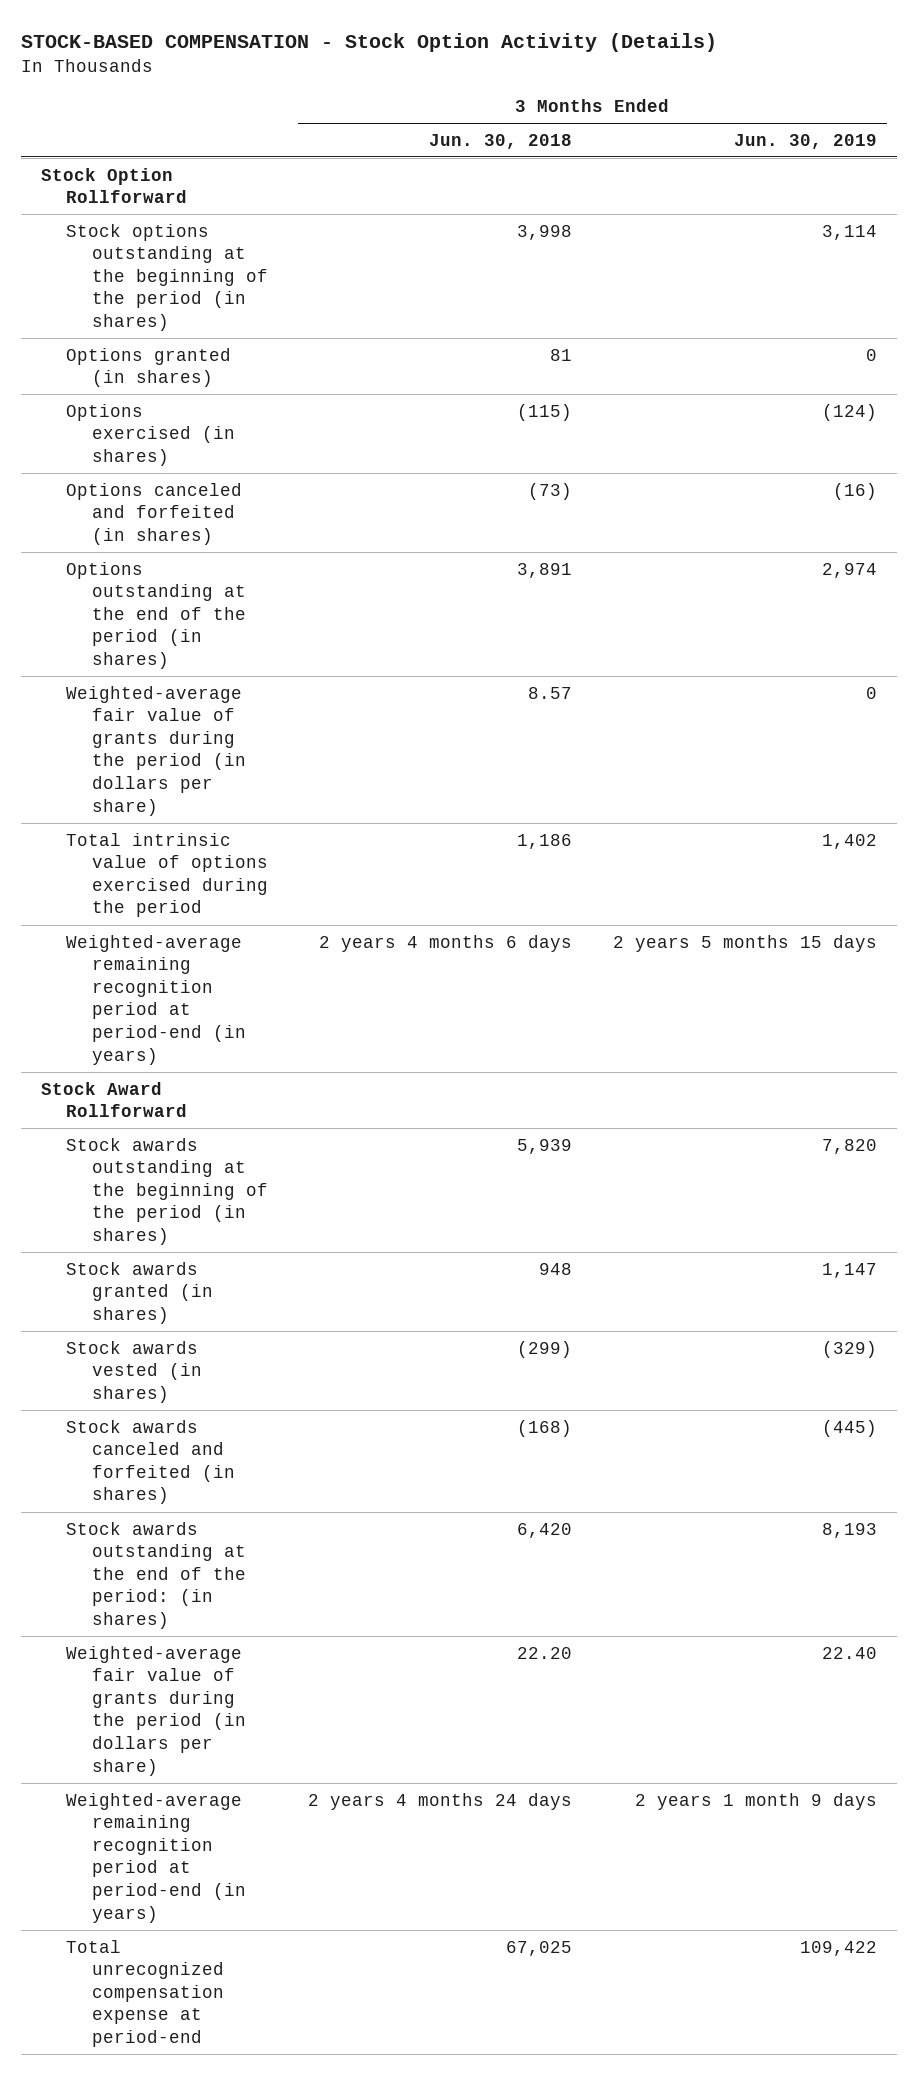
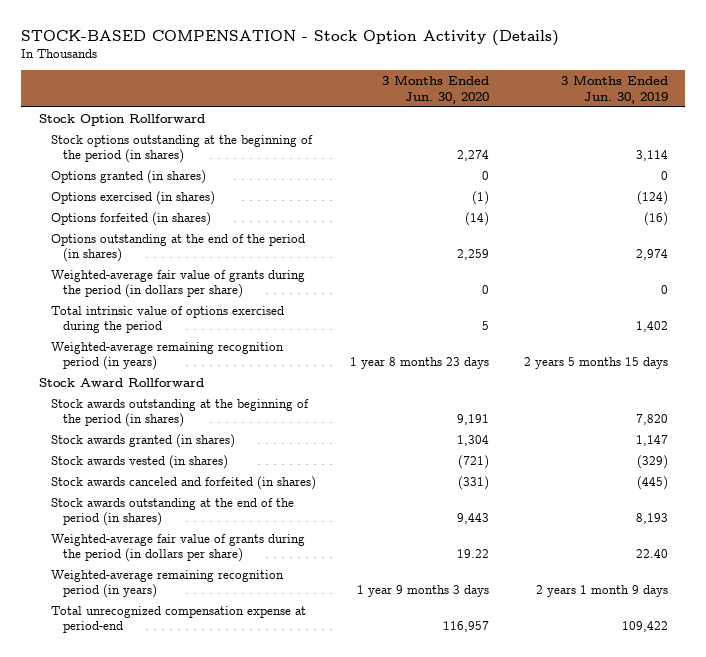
[429,133,573,149] Jun. 30, 2018 -> none
none -> [382,75,490,104] 3 Months Ended Jun. 30, 2020
[66,482,243,545] Options canceled and forfeited (in shares) -> [50,211,211,226] Options forfeited (in shares)
[66,934,247,1065] Weighted-average remaining recognition period at period-end (in years) -> [50,341,284,371] Weighted-average remaining recognition period (in years)
[66,1521,247,1630] Stock awards outstanding at the end of the period: (in shares) -> [50,497,294,527] Stock awards outstanding at the end of the period (in shares)
[66,1792,247,1923] Weighted-average remaining recognition period at period-end (in years) -> [50,569,284,599] Weighted-average remaining recognition period (in years)

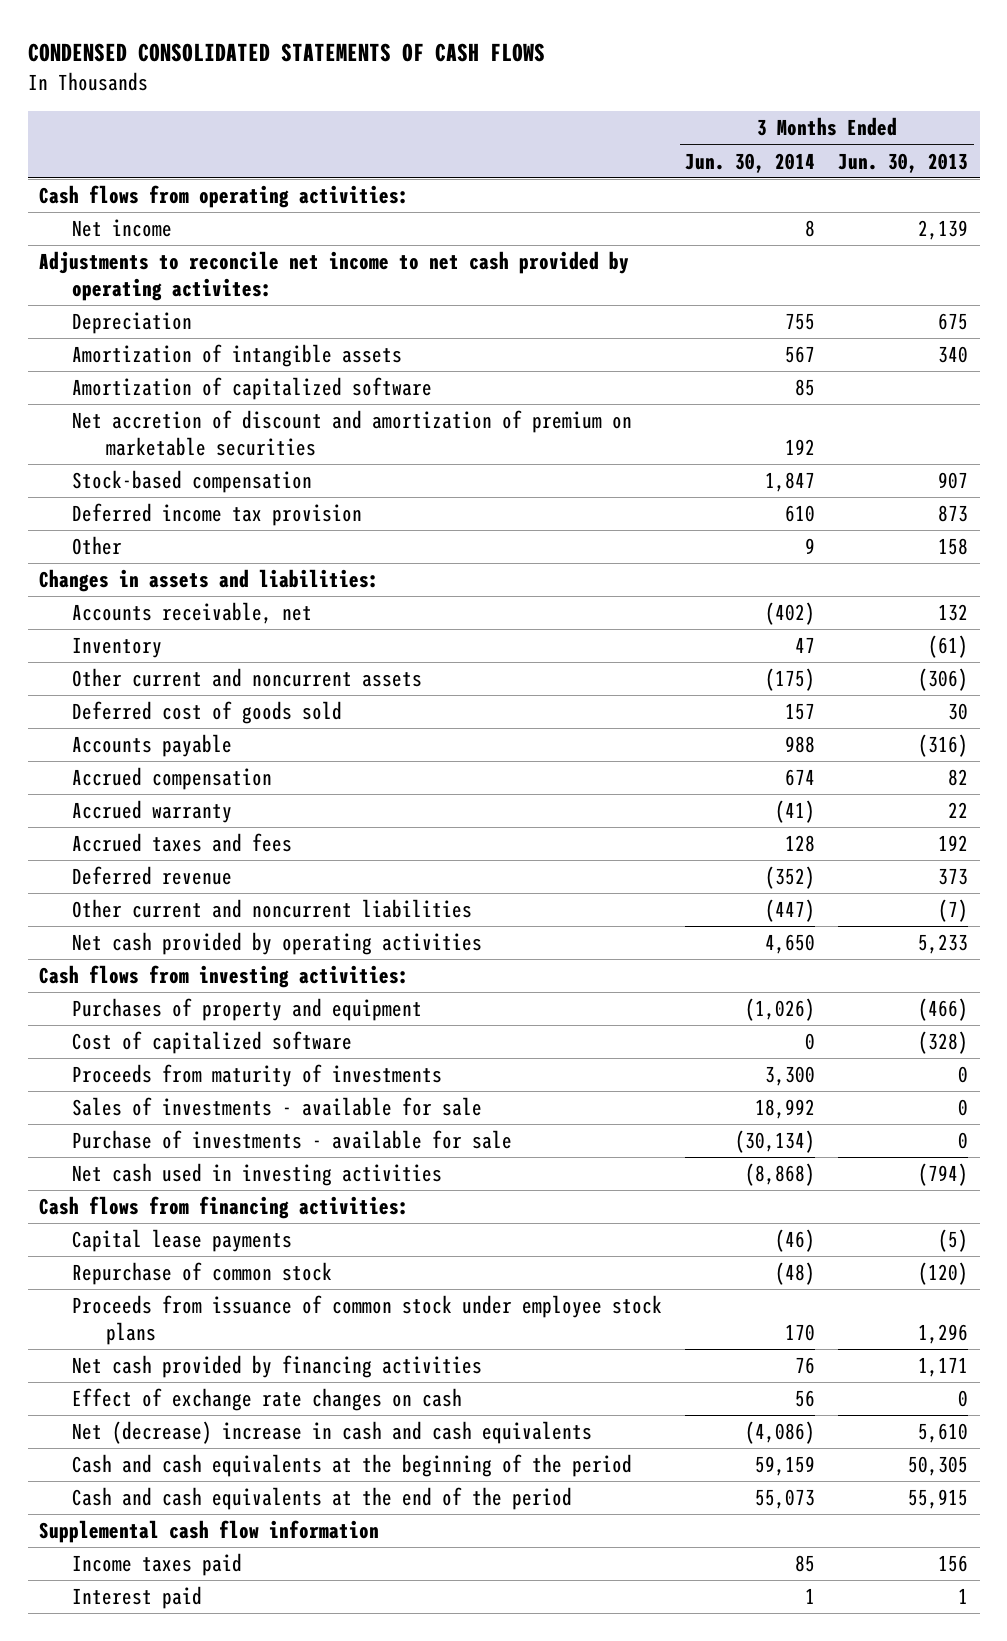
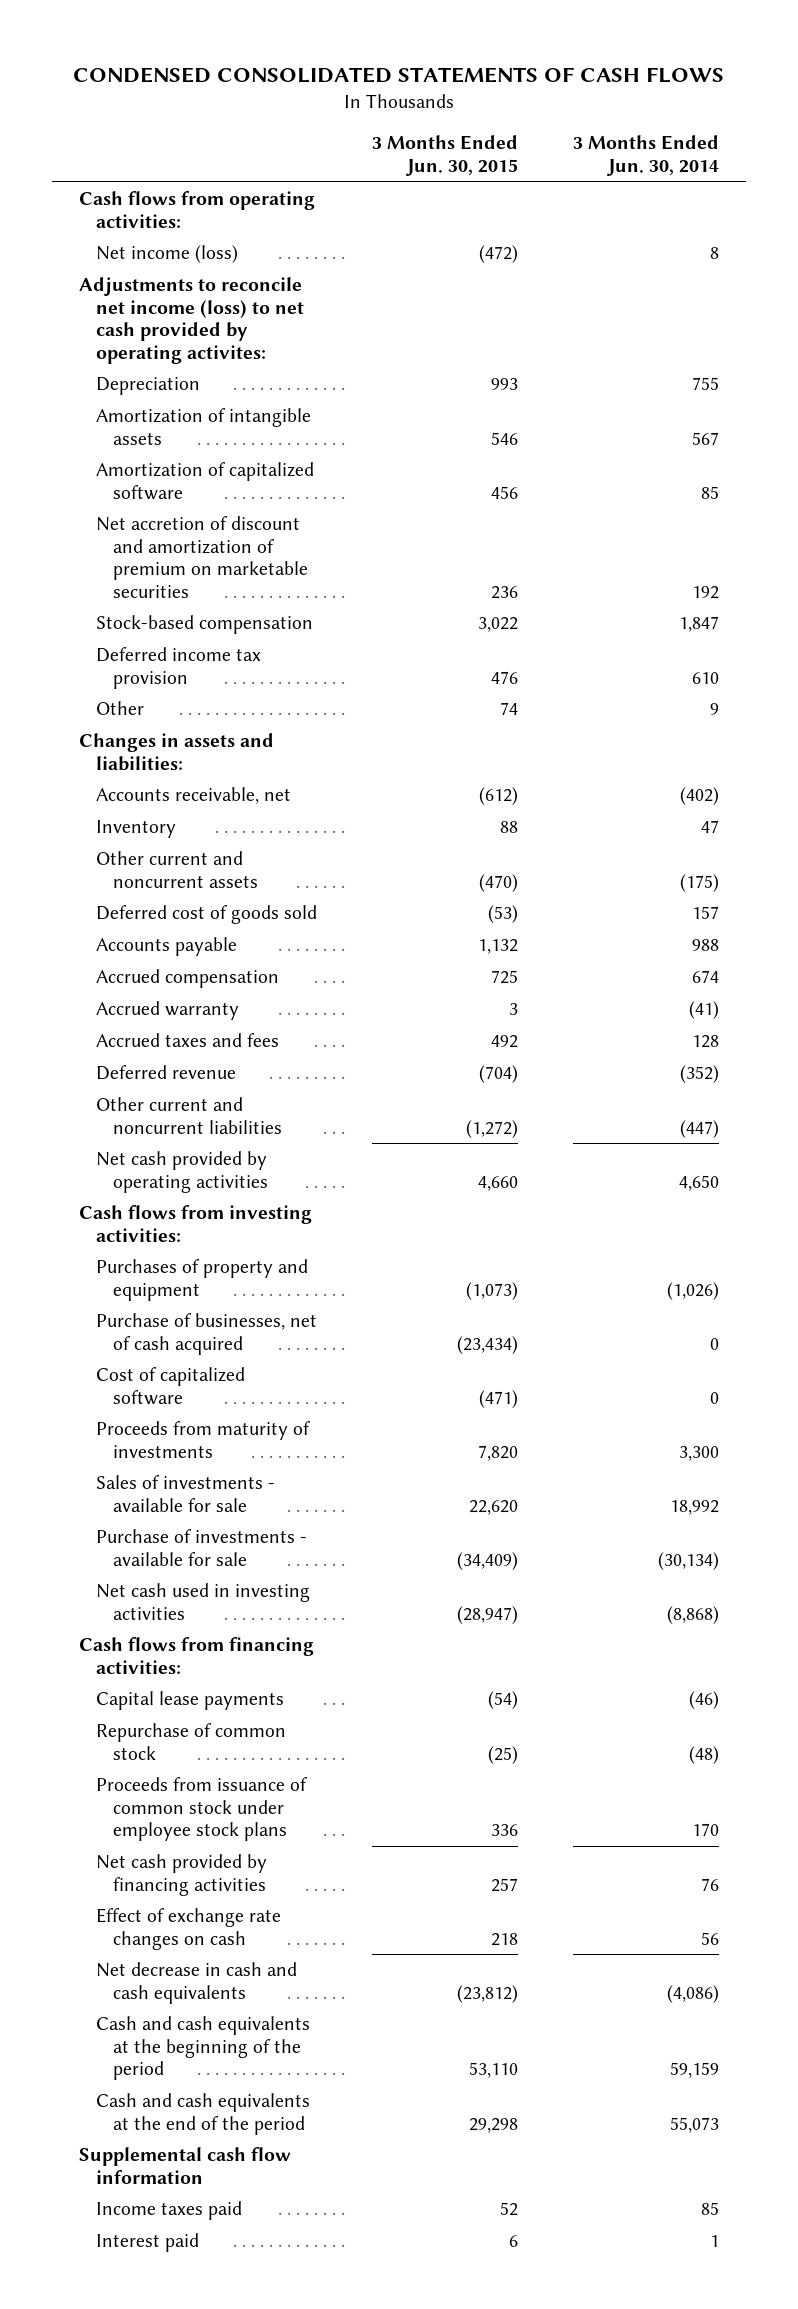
[838,152,969,173] Jun. 30, 2013 -> none
none -> [371,135,518,176] 3 Months Ended Jun. 30, 2015
[72,219,173,238] Net income -> [96,245,239,264] Net income (loss)
[39,251,630,302] Adjustments to reconcile net income to net cash provided by operating activites: -> [79,277,305,364] Adjustments to reconcile net income (loss) to net cash provided by operating activites:
none -> [96,1313,318,1355] Purchase of businesses, net of cash acquired
[72,1421,593,1445] Net (decrease) increase in cash and cash equivalents -> [96,1962,298,2004] Net decrease in cash and cash equivalents

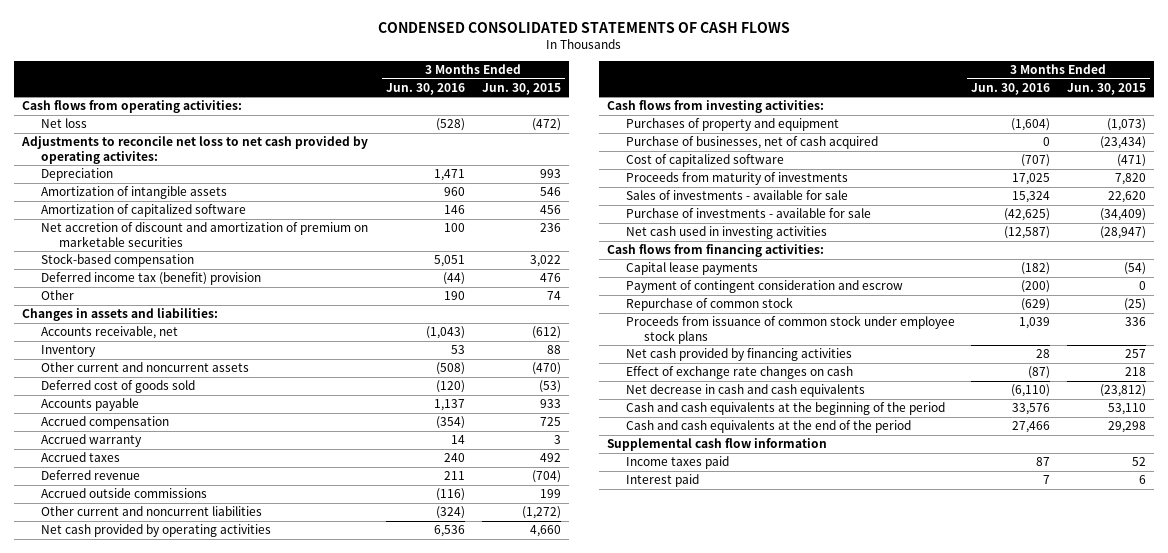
[572,135,719,176] 3 Months Ended Jun. 30, 2014 -> none
none -> [386,83,466,96] Jun. 30, 2016
[96,245,239,264] Net income (loss) -> [40,118,87,129] Net loss
[79,277,305,364] Adjustments to reconcile net income (loss) to net cash provided by operating activites: -> [21,136,369,164] Adjustments to reconcile net loss to net cash provided by operating activites:
[96,647,262,689] Deferred income tax provision -> [40,272,261,286] Deferred income tax (benefit) provision
[477,939,518,955] 1,132 -> [539,399,561,409] 933
[96,1033,280,1048] Accrued taxes and fees -> [40,452,120,463] Accrued taxes
none -> [40,488,207,499] Accrued outside commissions
none -> [625,280,903,294] Payment of contingent consideration and escrow

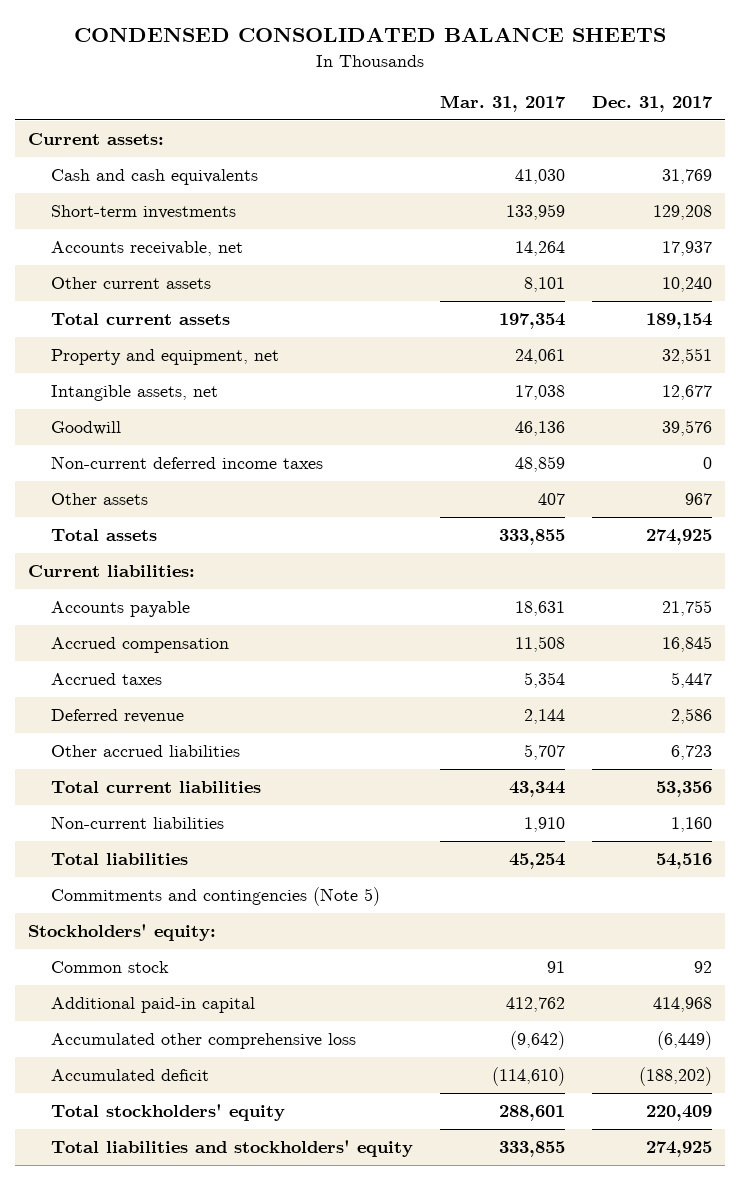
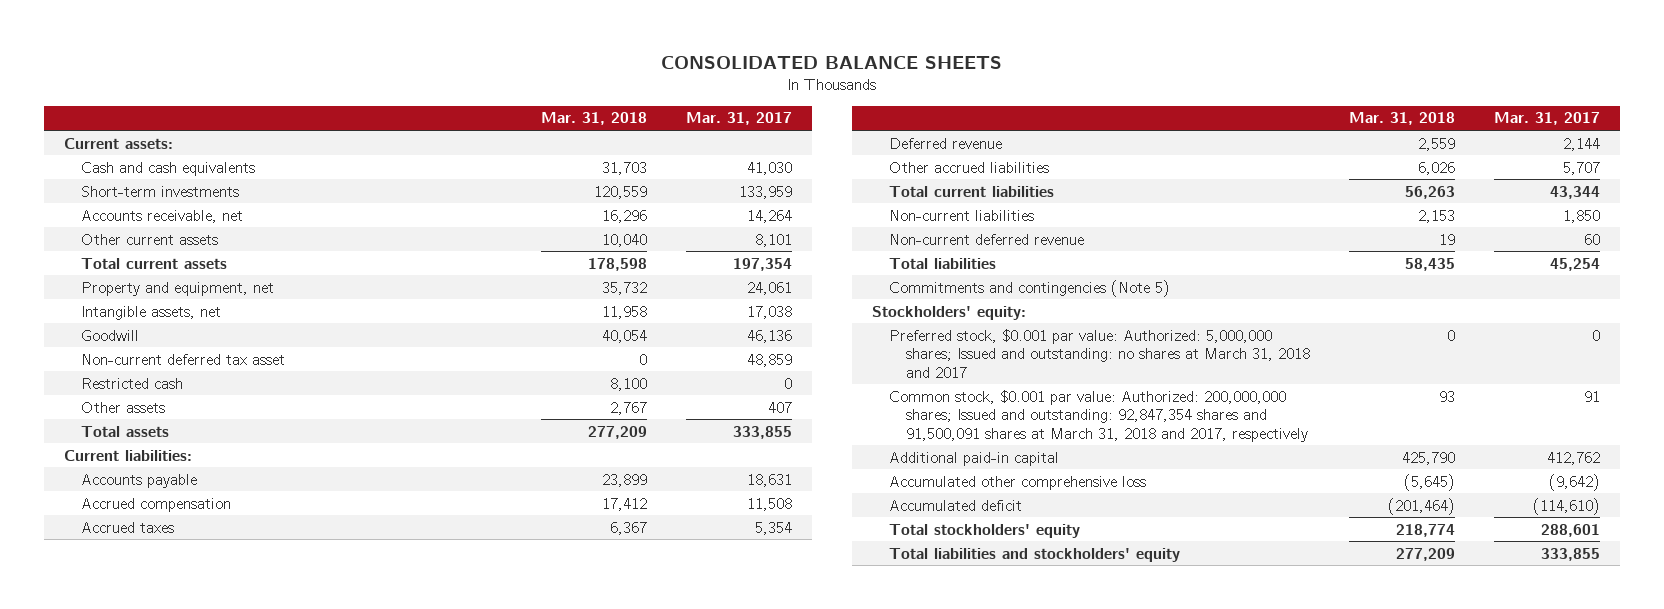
[73,27,666,43] CONDENSED CONSOLIDATED BALANCE SHEETS -> [660,55,1002,69] CONSOLIDATED BALANCE SHEETS
[591,96,713,113] Dec. 31, 2017 -> none
none -> [541,112,648,126] Mar. 31, 2018
[51,455,324,469] Non-current deferred income taxes -> [80,353,285,365] Non-current deferred tax asset
none -> [80,377,183,389] Restricted cash
[524,816,566,832] 1,910 -> [1563,209,1601,223] 1,850
none -> [888,233,1084,245] Non-current deferred revenue
none -> [888,328,1310,378] Preferred stock, $0.001 par value: Authorized: 5,000,000 shares; Issued and outstanding: no shares at March 31, 2018 and 2017
[51,960,170,973] Common stock -> [888,389,1308,442] Common stock, $0.001 par value: Authorized: 200,000,000 shares; Issued and outstanding: 92,847,354 shares and 91,500,091 shares at March 31, 2018 and 2017, respectively

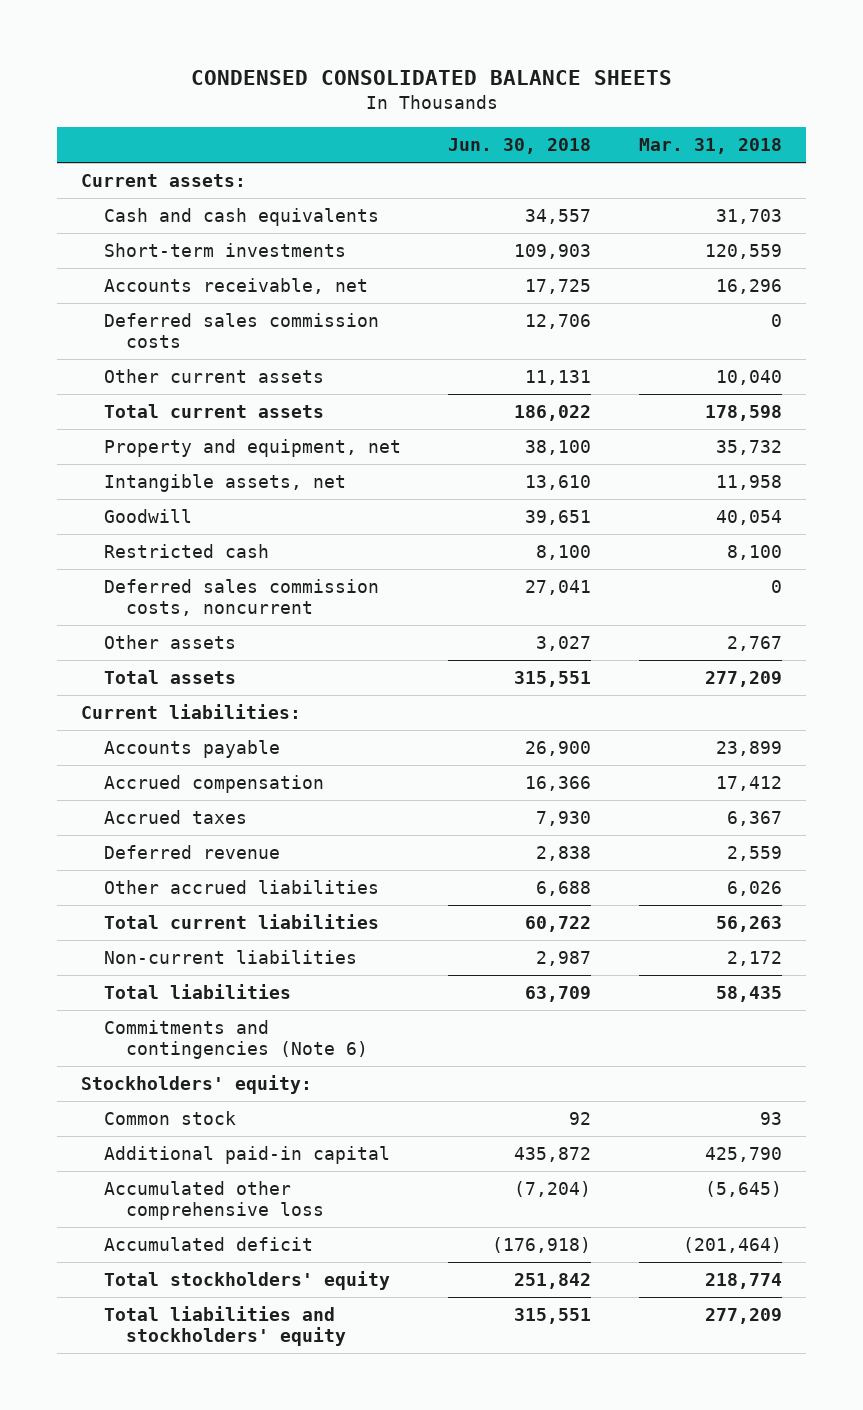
[660,55,1002,69] CONSOLIDATED BALANCE SHEETS -> [190,70,672,86] CONDENSED CONSOLIDATED BALANCE SHEETS
[686,112,793,126] Mar. 31, 2017 -> none
none -> [448,138,592,155] Jun. 30, 2018
none -> [103,313,379,349] Deferred sales commission costs
[80,353,285,365] Non-current deferred tax asset -> none
none -> [103,579,379,617] Deferred sales commission costs, noncurrent
[888,233,1084,245] Non-current deferred revenue -> none
[1418,209,1456,223] 2,153 -> [727,951,783,967] 2,172
[888,279,1170,297] Commitments and contingencies (Note 5) -> [103,1020,368,1060] Commitments and contingencies (Note 6)
[888,328,1310,378] Preferred stock, $0.001 par value: Authorized: 5,000,000 shares; Issued and outstanding: no shares at March 31, 2018 and 2017 -> none
[888,389,1308,442] Common stock, $0.001 par value: Authorized: 200,000,000 shares; Issued and outstanding: 92,847,354 shares and 91,500,091 shares at March 31, 2018 and 2017, respectively -> [103,1111,236,1126] Common stock

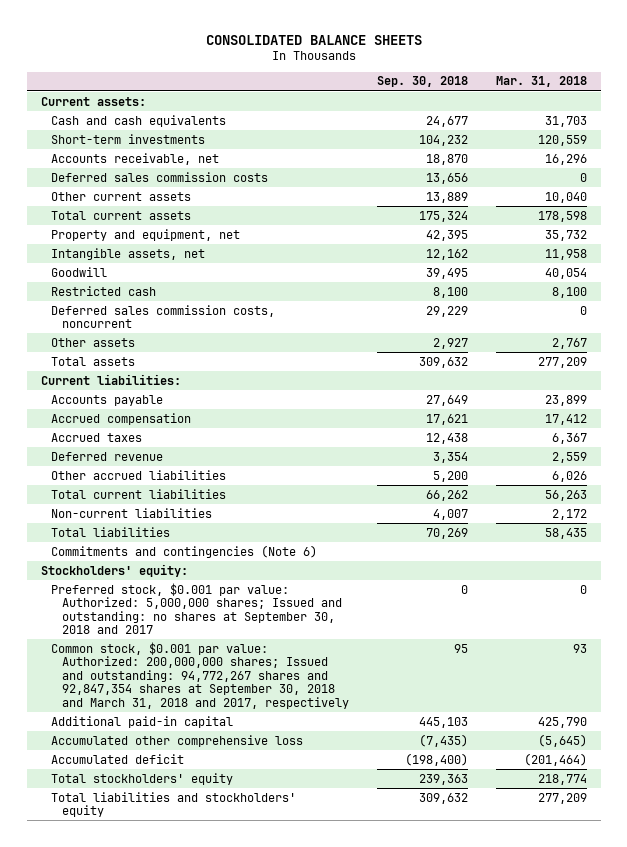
[190,70,672,86] CONDENSED CONSOLIDATED BALANCE SHEETS -> [205,34,422,45] CONSOLIDATED BALANCE SHEETS
[448,138,592,155] Jun. 30, 2018 -> none
none -> [376,76,468,88] Sep. 30, 2018
none -> [51,582,343,635] Preferred stock, $0.001 par value: Authorized: 5,000,000 shares; Issued and outstanding: no shares at September 30, 2018 and 2017
[103,1111,236,1126] Common stock -> [51,641,350,709] Common stock, $0.001 par value: Authorized: 200,000,000 shares; Issued and outstanding: 94,772,267 shares and 92,847,354 shares at September 30, 2018 and March 31, 2018 and 2017, respectively

